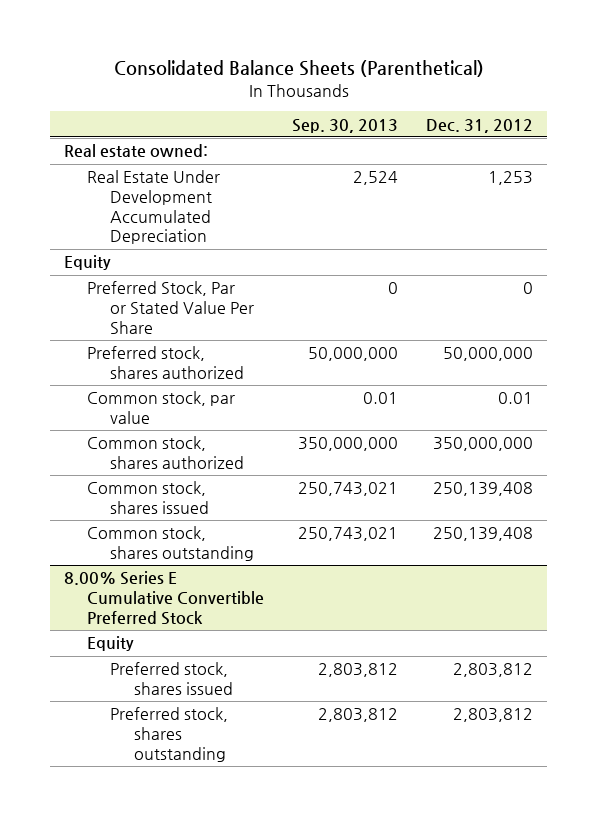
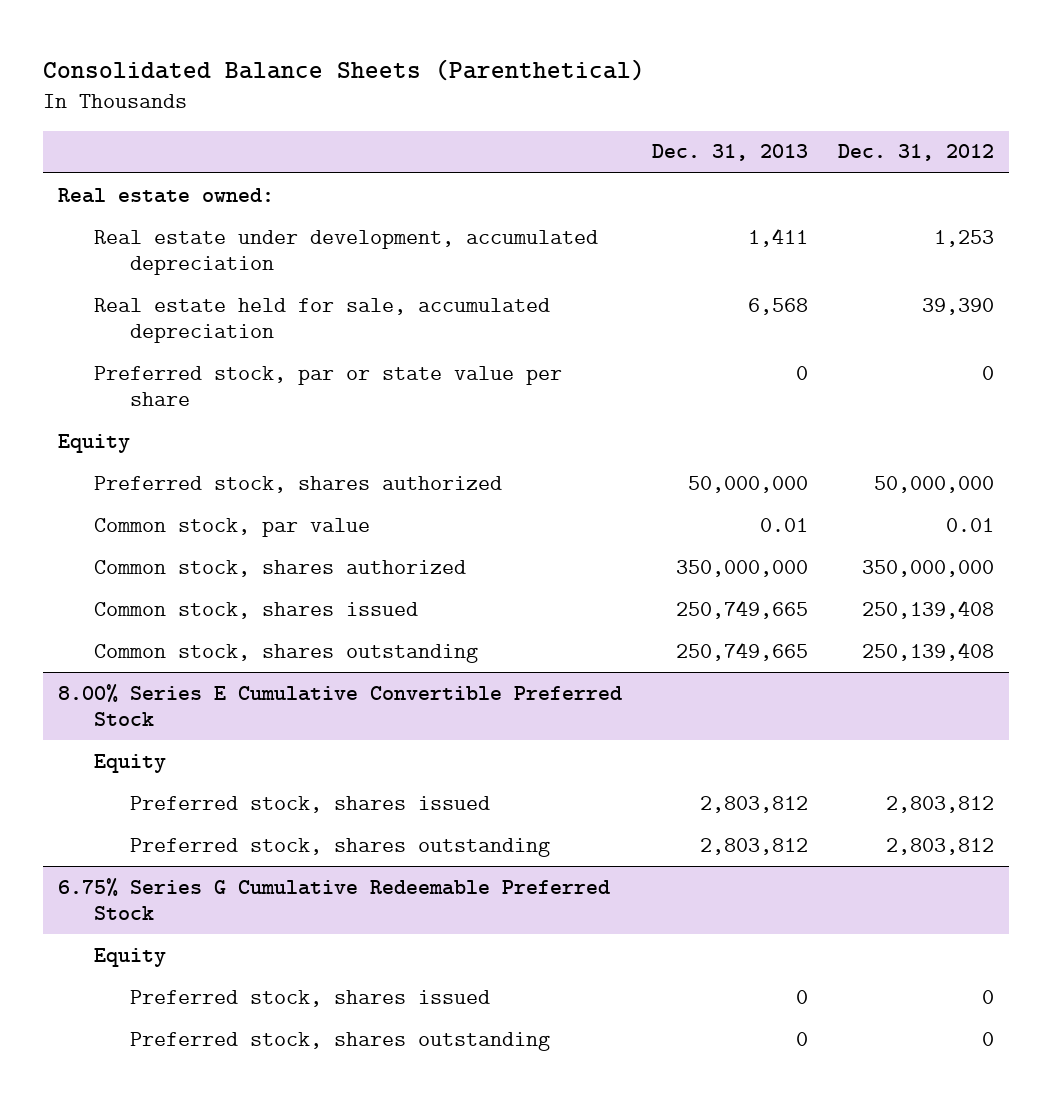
[292,118,399,133] Sep. 30, 2013 -> none
none -> [652,144,809,162] Dec. 31, 2013
[87,170,221,245] Real Estate Under Development Accumulated Depreciation -> [93,229,598,276] Real estate under development, accumulated depreciation
none -> [93,297,550,344] Real estate held for sale, accumulated depreciation
none -> [93,365,562,407] Preferred stock, par or state value per share
[87,281,255,334] Preferred Stock, Par or Stated Value Per Share -> none
none -> [57,877,610,921] 6.75% Series G Cumulative Redeemable Preferred Stock
none -> [93,947,166,967] Equity
none -> [129,989,490,1007] Preferred stock, shares issued
none -> [129,1031,550,1051] Preferred stock, shares outstanding

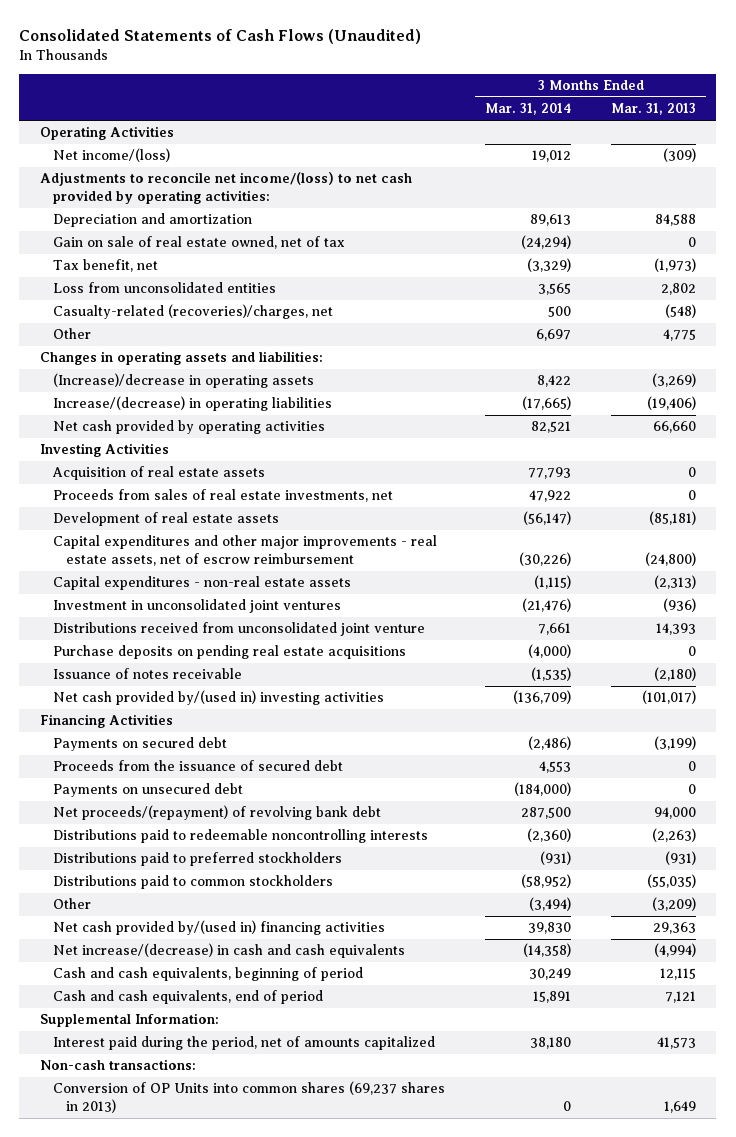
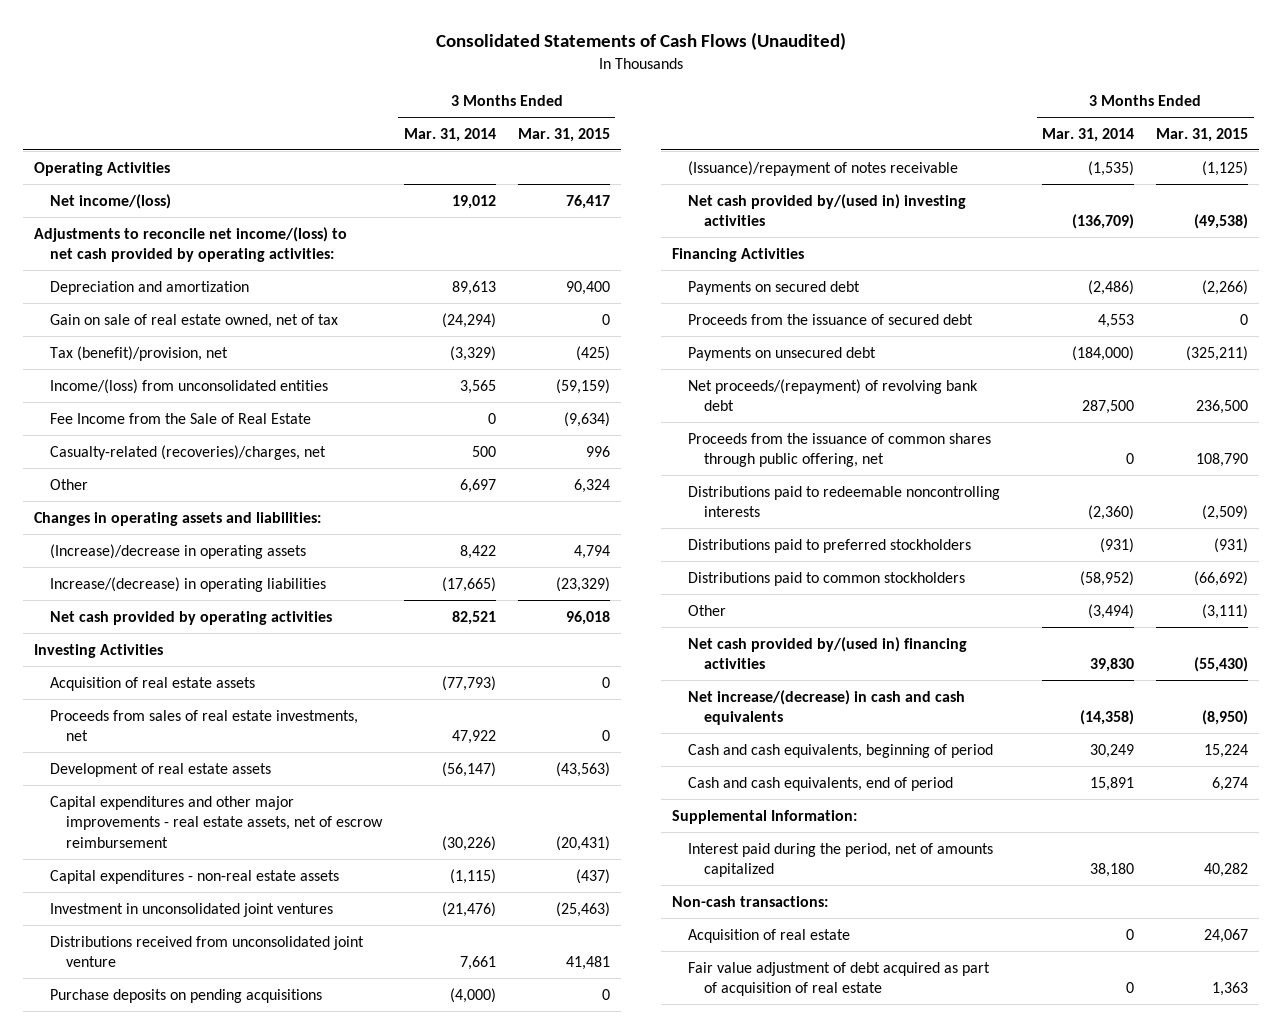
[611,103,697,116] Mar. 31, 2013 -> none
none -> [517,127,610,142] Mar. 31, 2015
[52,259,158,273] Tax benefit, net -> [49,345,228,361] Tax (benefit)/provision, net
[52,282,276,294] Loss from unconsolidated entities -> [49,378,328,394] Income/(loss) from unconsolidated entities
none -> [49,412,311,424] Fee Income from the Sale of Real Estate
[528,467,572,480] 77,793 -> [441,675,496,691] (77,793)
[52,645,406,660] Purchase deposits on pending real estate acquisitions -> [49,988,322,1003] Purchase deposits on pending acquisitions
[52,668,242,680] Issuance of notes receivable -> [687,160,958,176] (Issuance)/repayment of notes receivable
none -> [687,432,991,468] Proceeds from the issuance of common shares through public offering, net
[52,1081,445,1114] Conversion of OP Units into common shares (69,237 shares in 2013) -> none
none -> [687,928,850,943] Acquisition of real estate
none -> [687,961,990,997] Fair value adjustment of debt acquired as part of acquisition of real estate

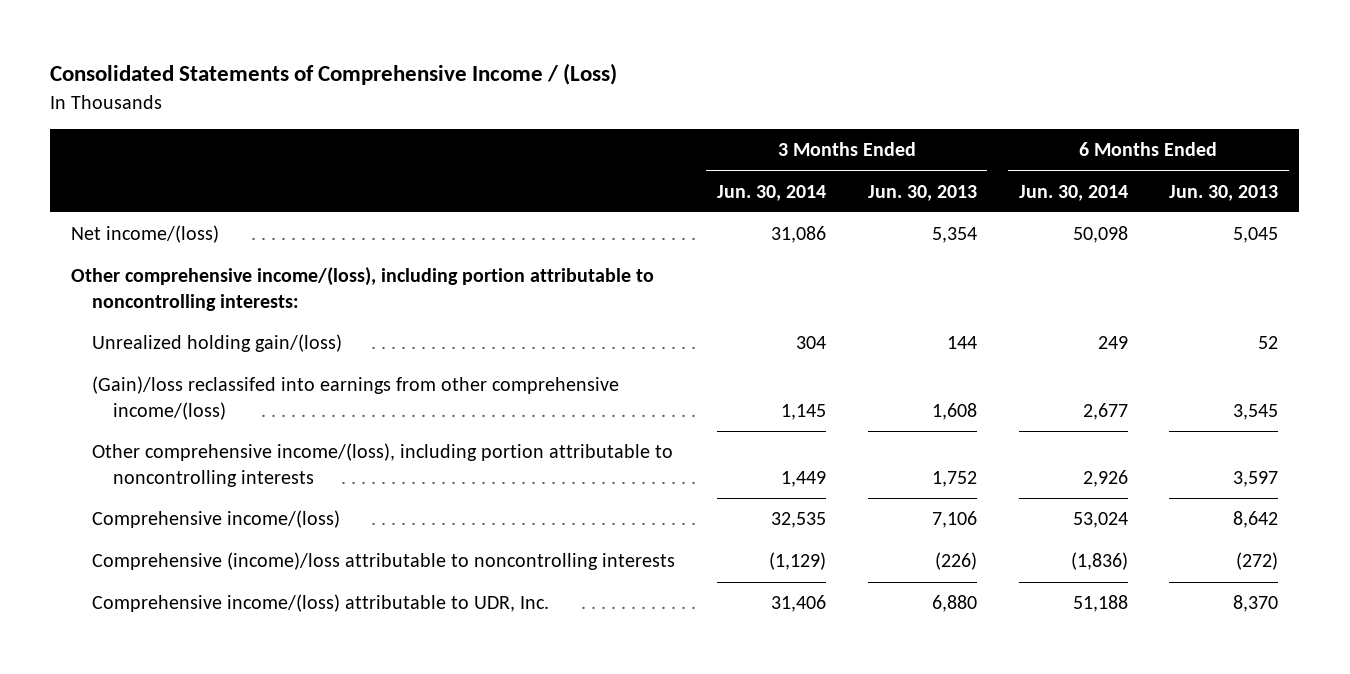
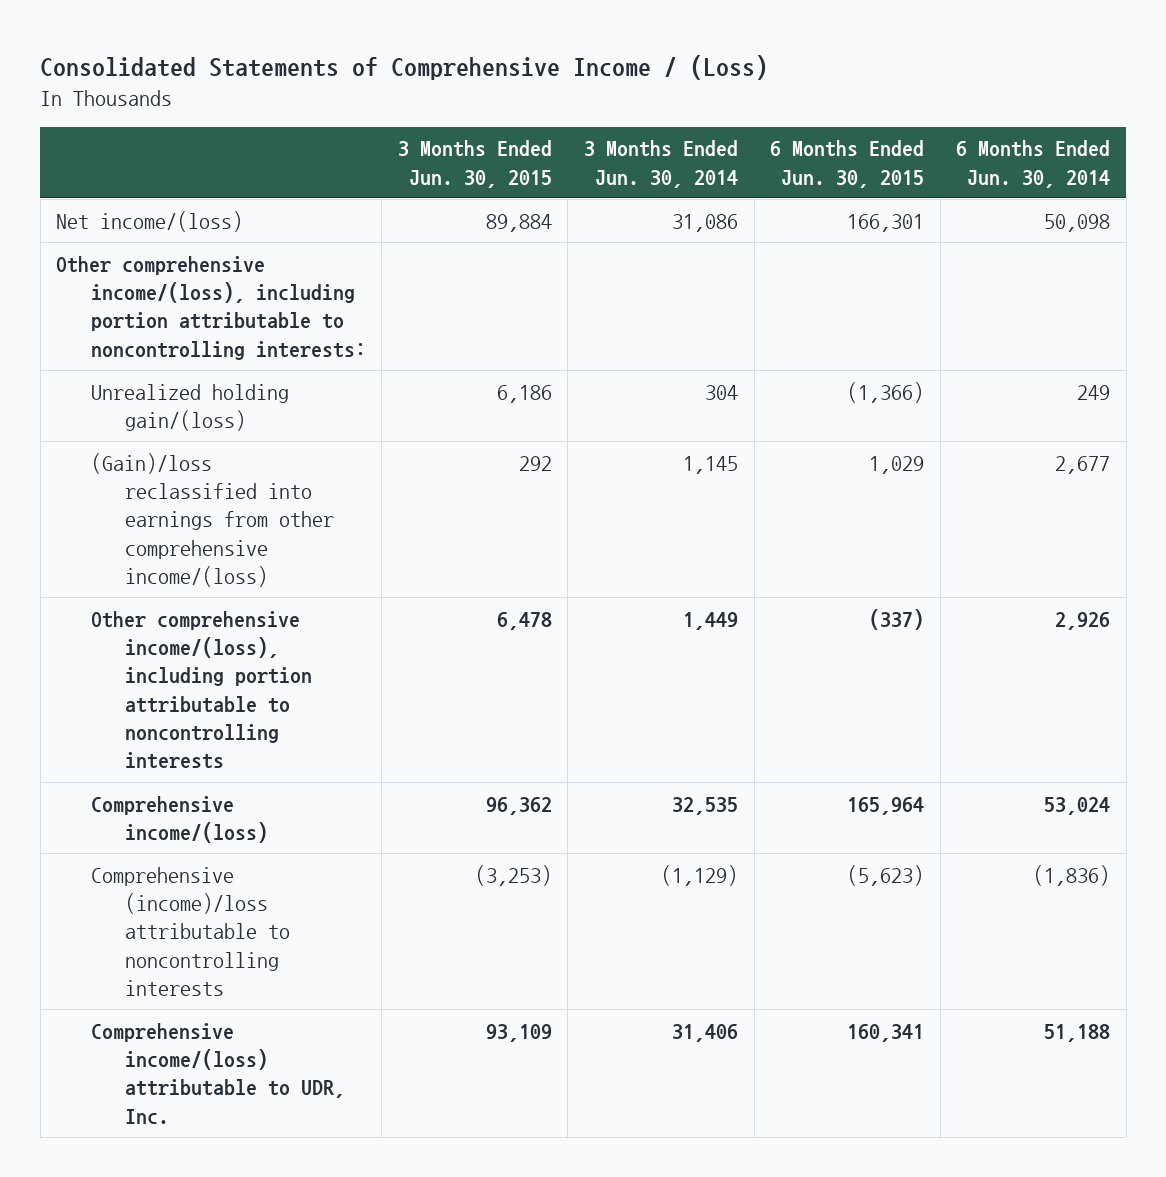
[867,184,977,201] Jun. 30, 2013 -> none
[1169,184,1279,201] Jun. 30, 2013 -> none
none -> [397,140,552,188] 3 Months Ended Jun. 30, 2015
none -> [770,140,925,188] 6 Months Ended Jun. 30, 2015
[91,376,619,421] (Gain)/loss reclassifed into earnings from other comprehensive income/(loss) -> [90,452,335,587] (Gain)/loss reclassified into earnings from other comprehensive income/(loss)

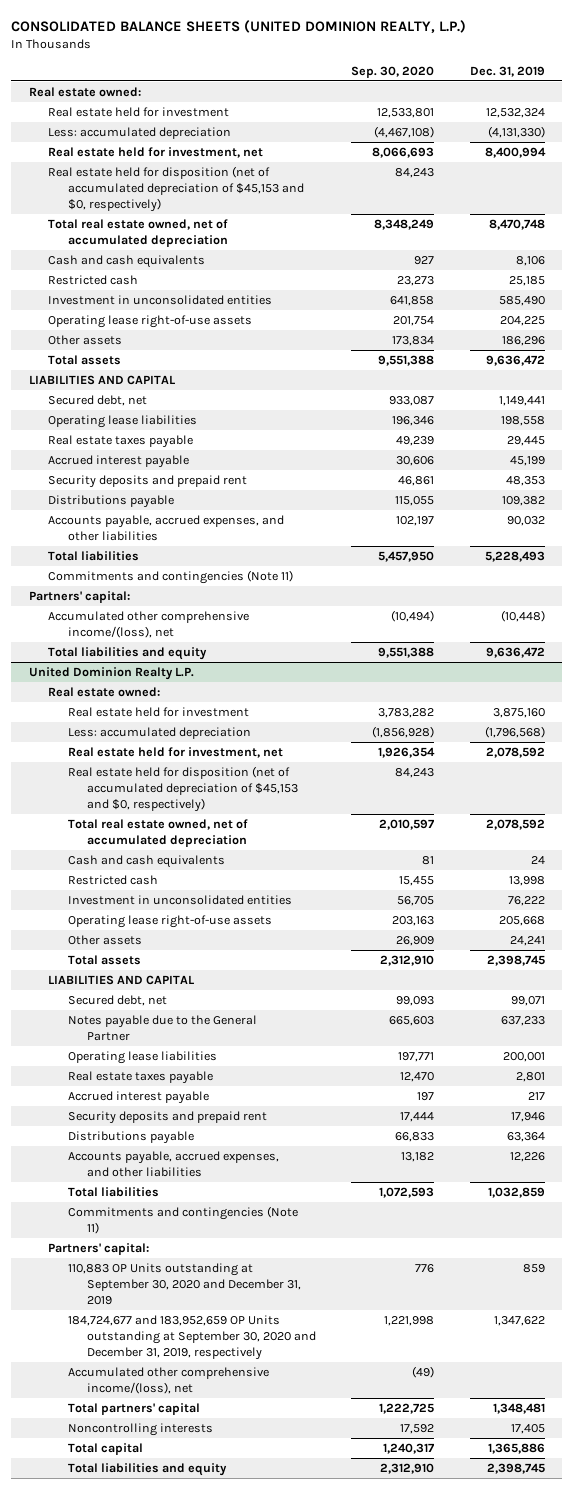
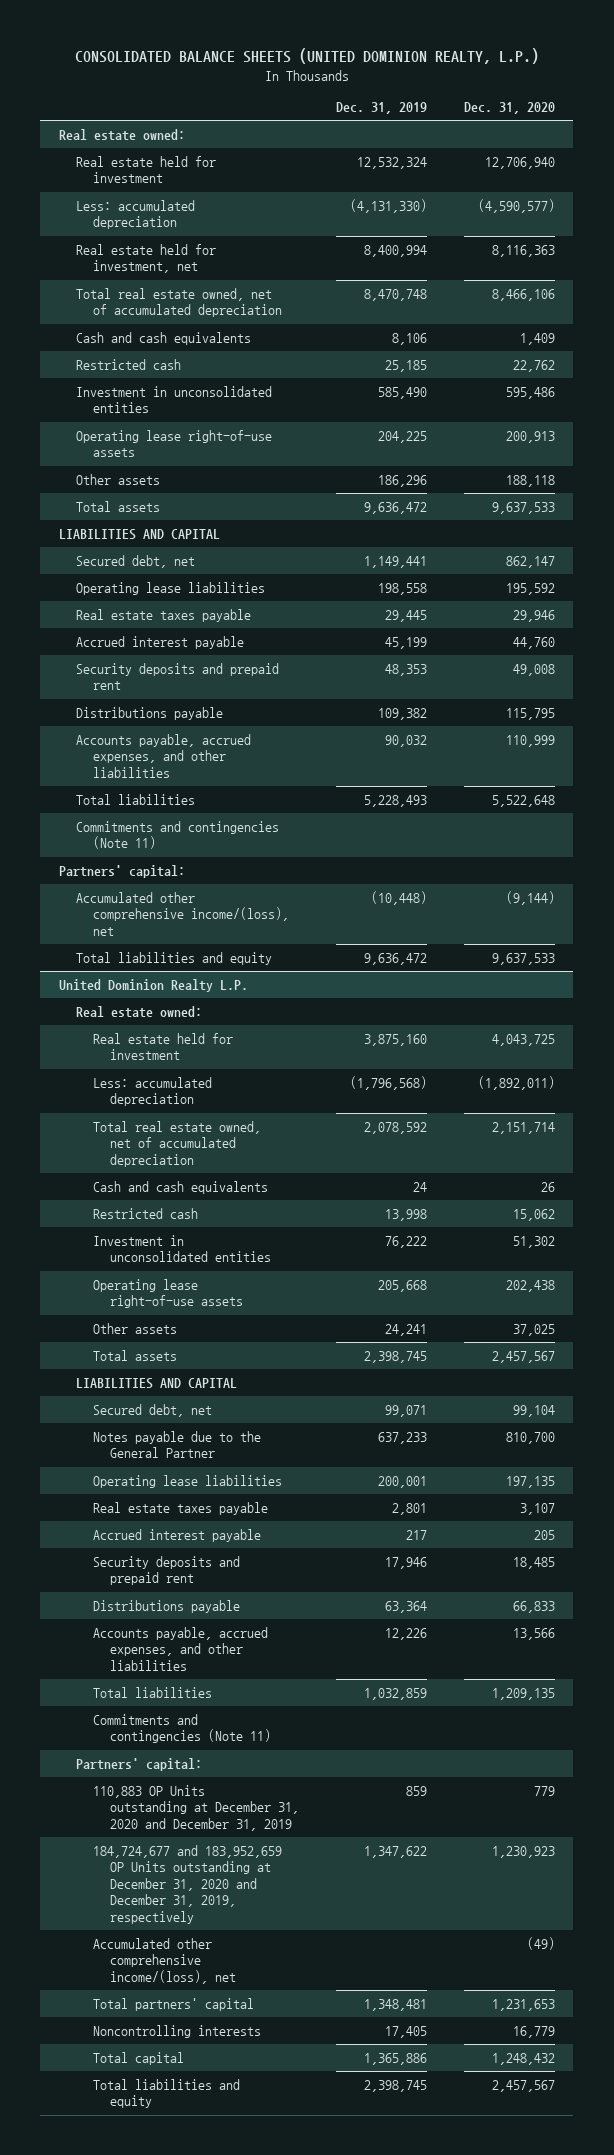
[351,65,435,78] Sep. 30, 2020 -> none
none -> [463,102,555,115] Dec. 31, 2020
[48,165,304,213] Real estate held for disposition (net of accumulated depreciation of $45,153 and $0, respectively) -> none
[67,746,283,758] Real estate held for investment, net -> none
[67,765,299,813] Real estate held for disposition (net of accumulated depreciation of $45,153 and $0, respectively) -> none
[67,1262,302,1306] 110,883 OP Units outstanding at September 30, 2020 and December 31, 2019 -> [92,1784,300,1831] 110,883 OP Units outstanding at December 31, 2020 and December 31, 2019
[67,1314,317,1361] 184,724,677 and 183,952,659 OP Units outstanding at September 30, 2020 and December 31, 2019, respectively -> [92,1844,282,1924] 184,724,677 and 183,952,659 OP Units outstanding at December 31, 2020 and December 31, 2019, respectively

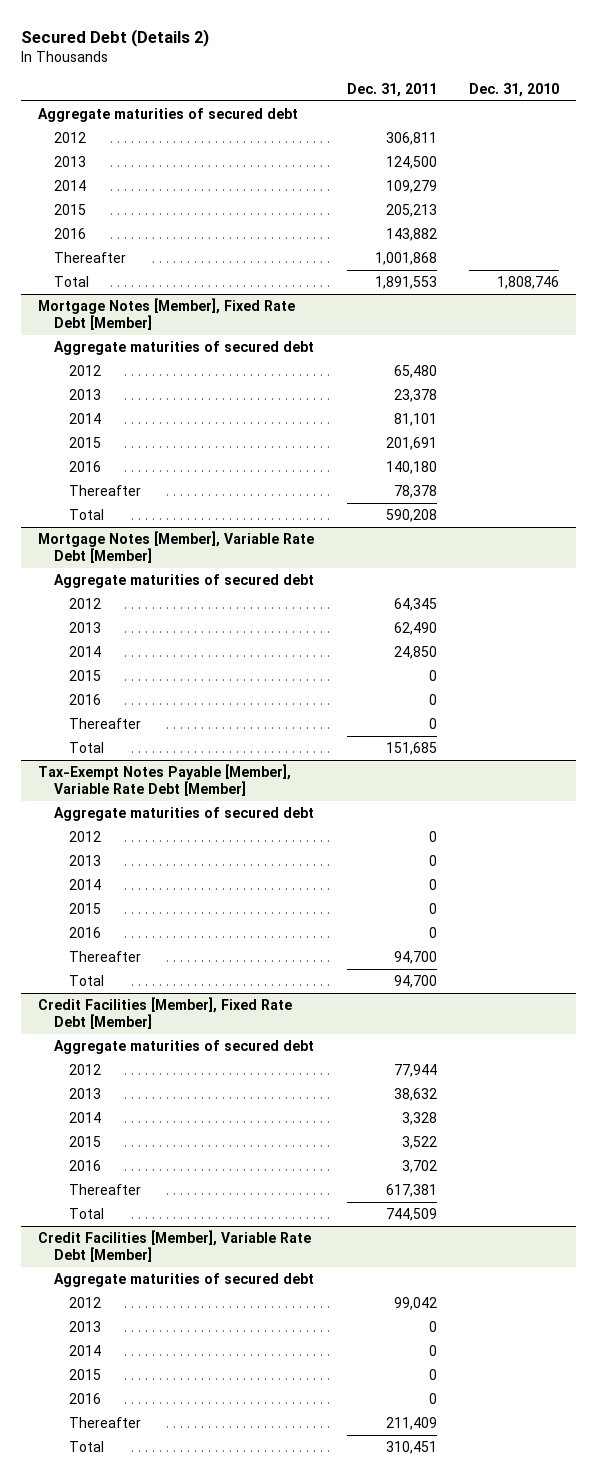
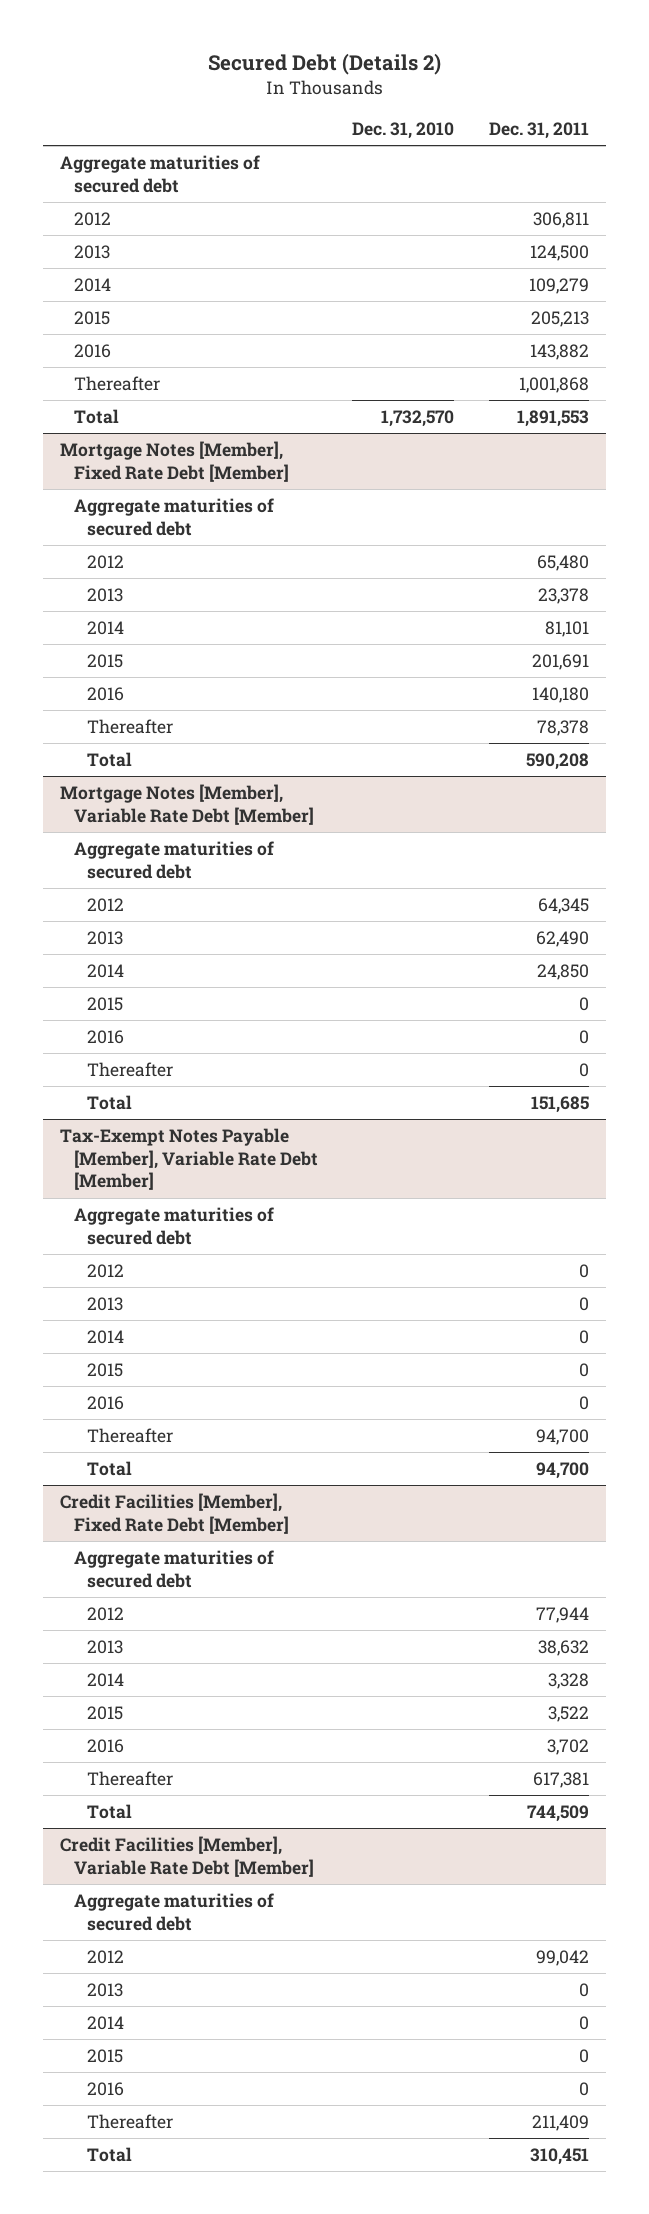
[497,276,560,290] 1,808,746 -> [381,410,455,428] 1,732,570

